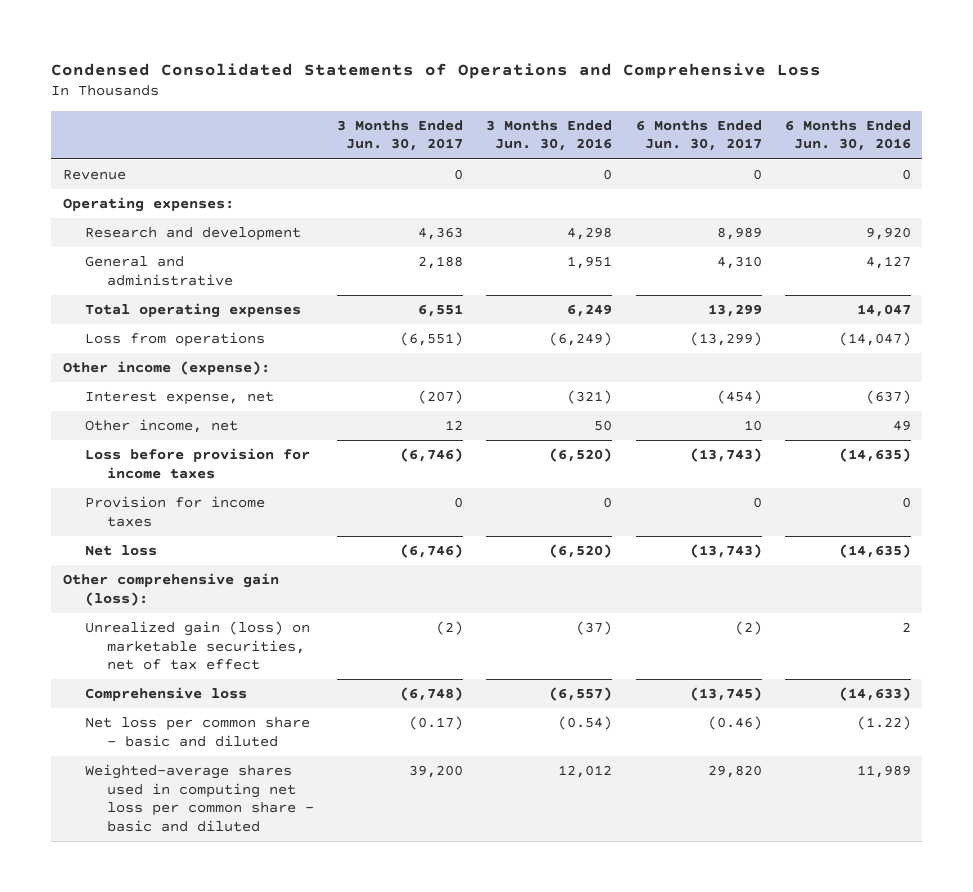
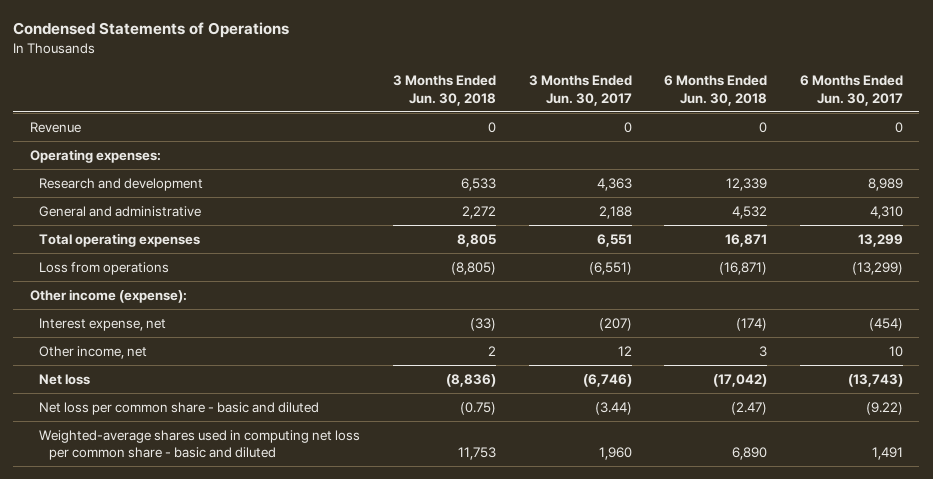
[51,62,822,79] Condensed Consolidated Statements of Operations and Comprehensive Loss -> [13,22,290,39] Condensed Statements of Operations
[486,119,613,152] 3 Months Ended Jun. 30, 2016 -> none
[784,119,911,152] 6 Months Ended Jun. 30, 2016 -> none
none -> [393,75,497,106] 3 Months Ended Jun. 30, 2018
none -> [664,75,768,106] 6 Months Ended Jun. 30, 2018
[84,448,310,479] Loss before provision for income taxes -> none
[84,496,265,527] Provision for income taxes -> none
[62,573,279,606] Other comprehensive gain (loss): -> none
[84,621,310,671] Unrealized gain (loss) on marketable securities, net of tax effect -> none
[84,687,247,702] Comprehensive loss -> none
[409,716,464,731] (0.17) -> [594,401,632,415] (3.44)
[707,716,762,731] (0.46) -> [866,401,904,415] (9.22)
[409,765,464,779] 39,200 -> [598,447,632,461] 1,960
[707,765,762,779] 29,820 -> [872,447,904,461] 1,491

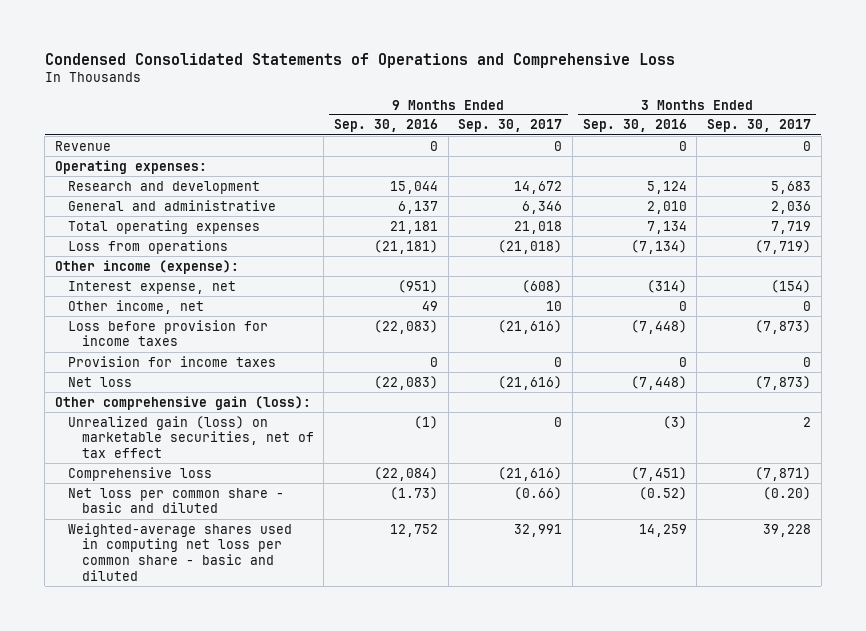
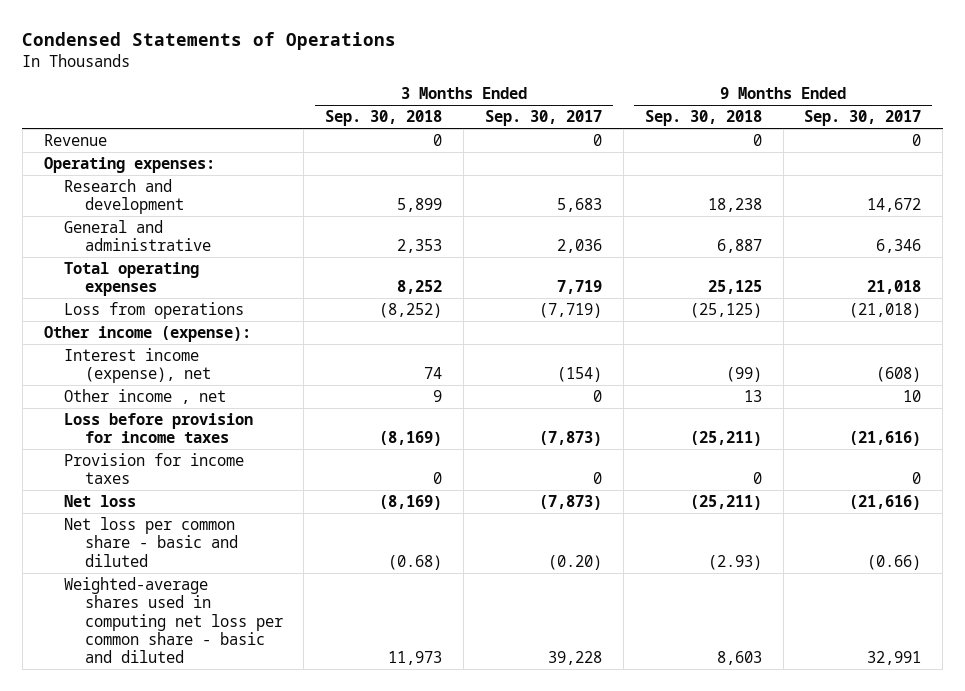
[44,52,675,68] Condensed Consolidated Statements of Operations and Comprehensive Loss -> [22,31,397,50] Condensed Statements of Operations
[334,119,439,133] Sep. 30, 2016 -> none
[582,119,687,133] Sep. 30, 2016 -> none
none -> [325,110,443,127] Sep. 30, 2018
none -> [644,110,762,127] Sep. 30, 2018
[68,280,237,294] Interest expense, net -> [64,348,211,384] Interest income (expense), net
[68,299,205,314] Other income, net -> [64,389,227,405] Other income , net
[55,395,312,410] Other comprehensive gain (loss): -> none
[68,415,314,459] Unrealized gain (loss) on marketable securities, net of tax effect -> none
[68,466,213,481] Comprehensive loss -> none

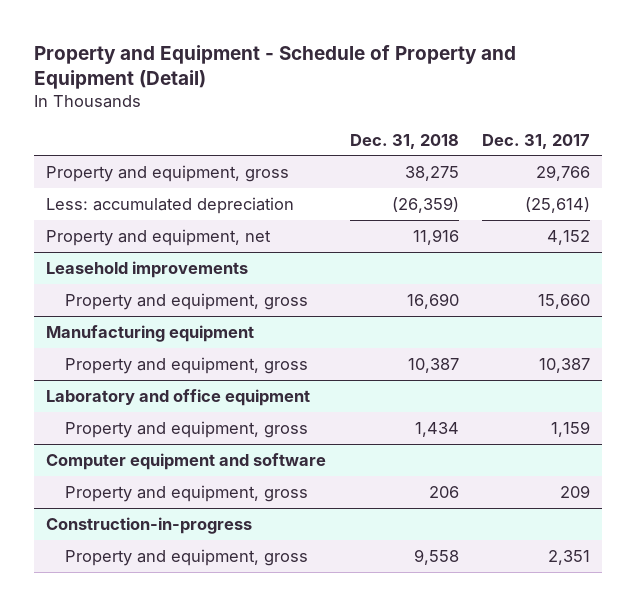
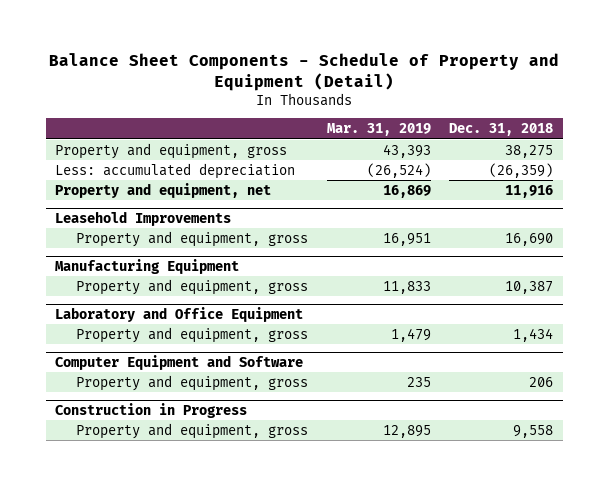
[34,44,517,90] Property and Equipment - Schedule of Property and Equipment (Detail) -> [49,53,560,91] Balance Sheet Components - Schedule of Property and Equipment (Detail)
[482,133,591,149] Dec. 31, 2017 -> none
none -> [326,123,431,137] Mar. 31, 2019
[46,260,249,278] Leasehold improvements -> [55,210,232,226] Leasehold Improvements
[46,324,255,342] Manufacturing equipment -> [55,258,240,274] Manufacturing Equipment
[46,388,311,406] Laboratory and office equipment -> [55,306,304,322] Laboratory and Office Equipment
[46,452,327,470] Computer equipment and software -> [55,354,304,370] Computer Equipment and Software
[46,516,253,534] Construction-in-progress -> [55,402,248,418] Construction in Progress

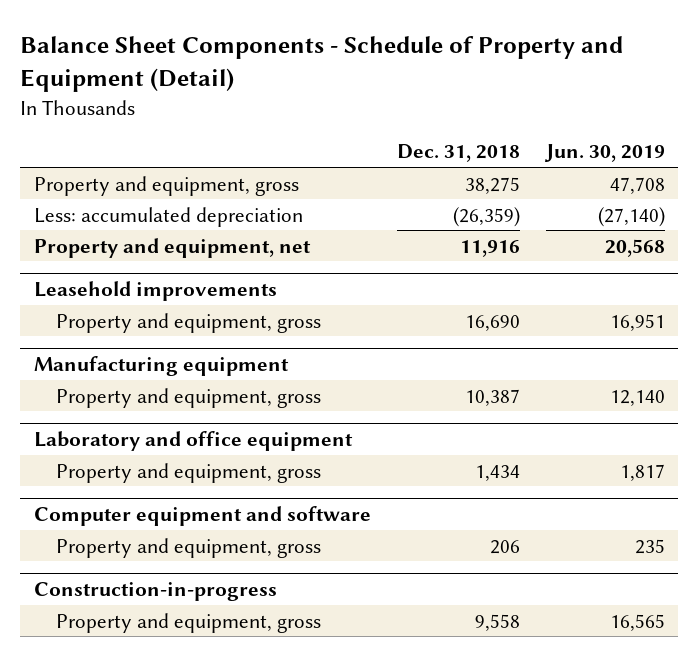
[326,123,431,137] Mar. 31, 2019 -> none
none -> [544,144,666,163] Jun. 30, 2019
[55,210,232,226] Leasehold Improvements -> [33,281,277,302] Leasehold improvements
[55,258,240,274] Manufacturing Equipment -> [33,356,289,377] Manufacturing equipment
[55,306,304,322] Laboratory and Office Equipment -> [33,431,353,452] Laboratory and office equipment
[55,354,304,370] Computer Equipment and Software -> [33,506,371,527] Computer equipment and software
[55,402,248,418] Construction in Progress -> [33,582,277,602] Construction-in-progress

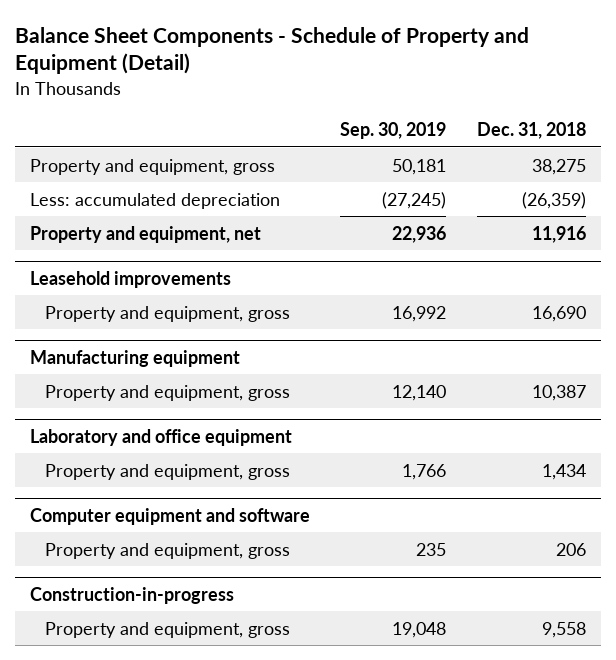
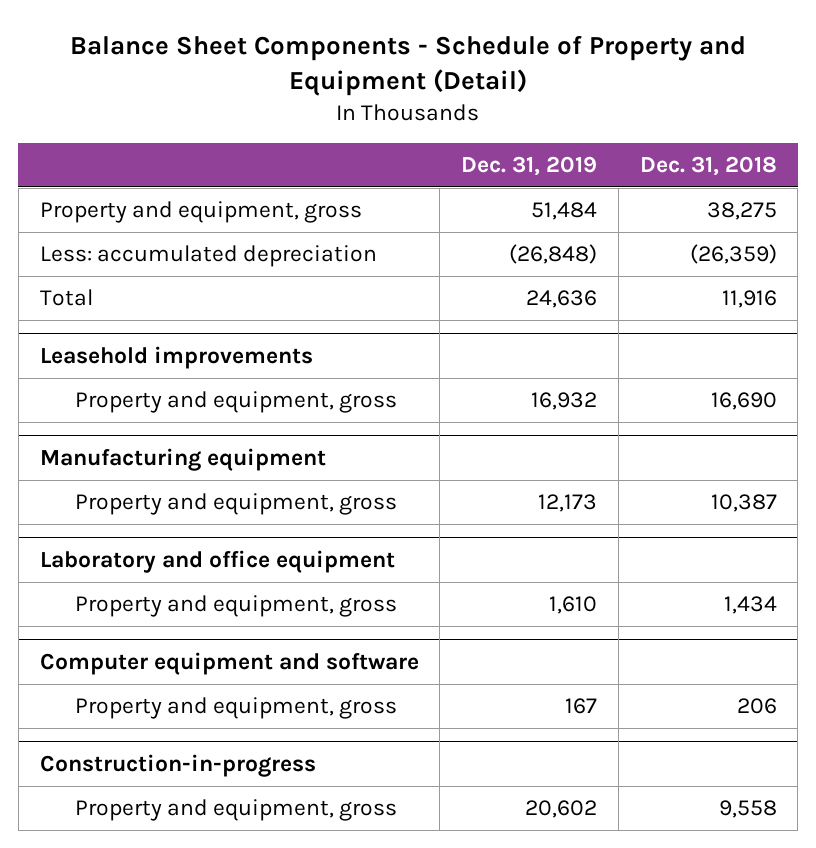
[340,122,447,140] Sep. 30, 2019 -> none
none -> [461,155,598,176] Dec. 31, 2019
[29,225,261,243] Property and equipment, net -> [39,289,93,307] Total

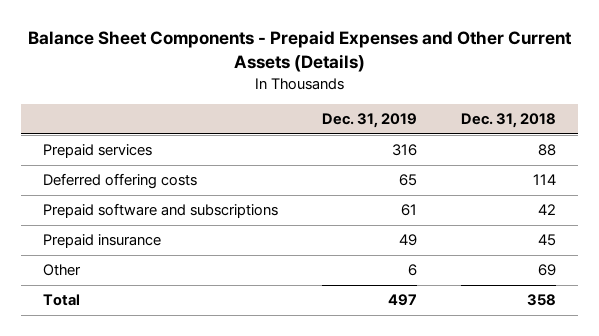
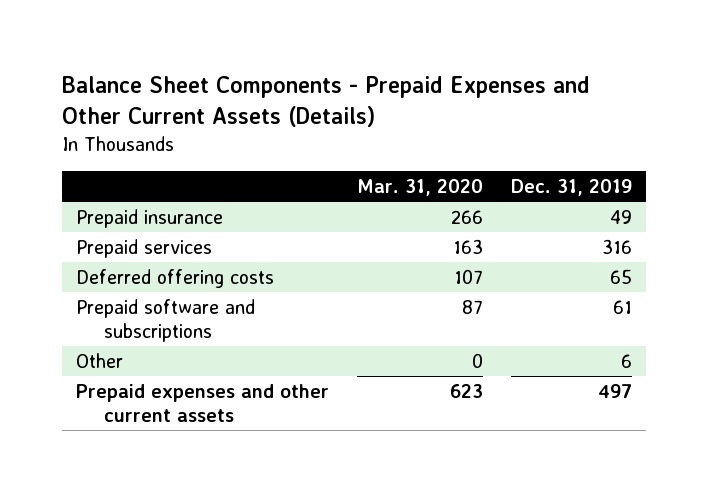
[461,113,557,129] Dec. 31, 2018 -> none
none -> [357,178,484,196] Mar. 31, 2020
[42,234,161,249] Prepaid insurance -> [76,208,224,228] Prepaid insurance
[42,294,80,307] Total -> [76,383,330,422] Prepaid expenses and other current assets

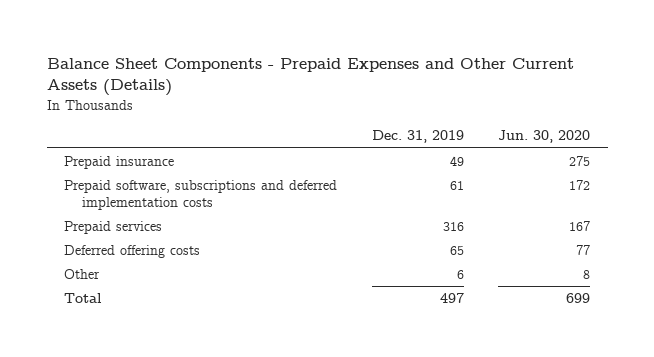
[357,178,484,196] Mar. 31, 2020 -> none
none -> [498,130,591,144] Jun. 30, 2020
none -> [63,179,337,210] Prepaid software, subscriptions and deferred implementation costs
[76,298,256,342] Prepaid software and subscriptions -> none
[76,383,330,422] Prepaid expenses and other current assets -> [63,292,102,303] Total

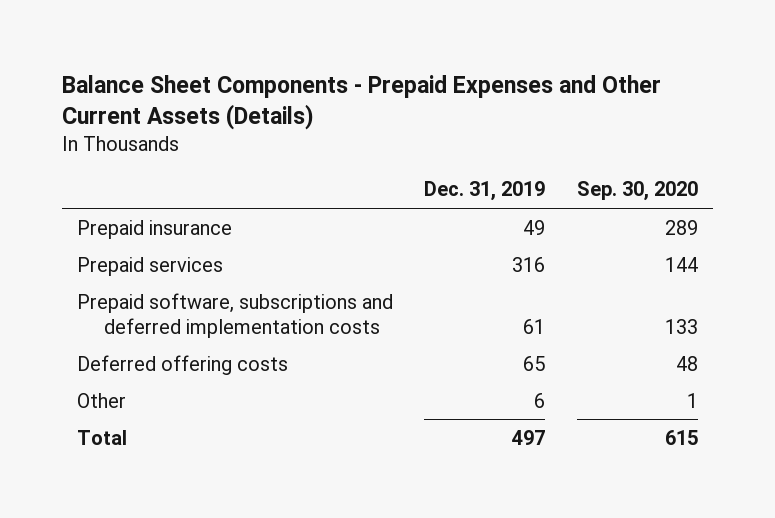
[498,130,591,144] Jun. 30, 2020 -> none
none -> [576,181,698,202] Sep. 30, 2020
[63,179,337,210] Prepaid software, subscriptions and deferred implementation costs -> [77,292,394,338] Prepaid software, subscriptions and deferred implementation costs

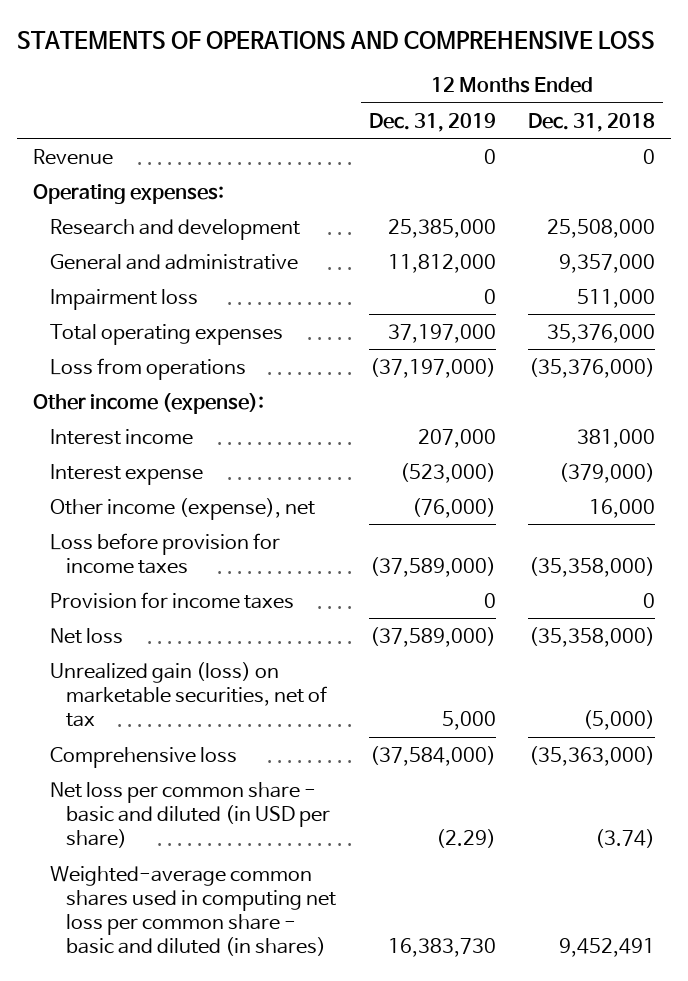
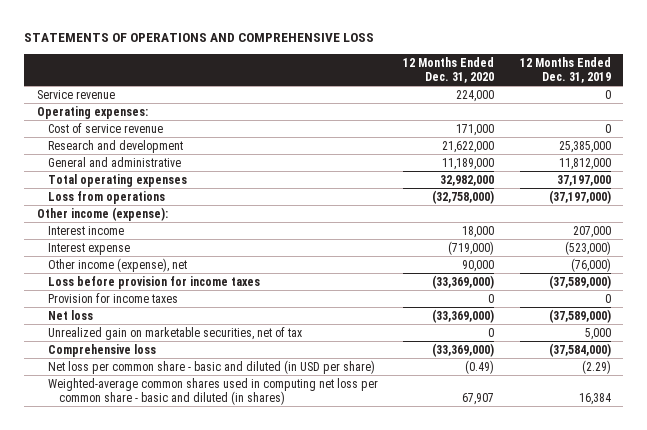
[527,112,655,132] Dec. 31, 2018 -> none
none -> [403,56,495,83] 12 Months Ended Dec. 31, 2020
[32,148,113,165] Revenue -> [36,89,115,99] Service revenue
none -> [47,122,163,133] Cost of service revenue
[49,288,198,310] Impairment loss -> none
[49,661,328,728] Unrealized gain (loss) on marketable securities, net of tax -> [47,326,302,340] Unrealized gain on marketable securities, net of tax
[387,938,496,958] 16,383,730 -> [578,392,611,405] 16,384

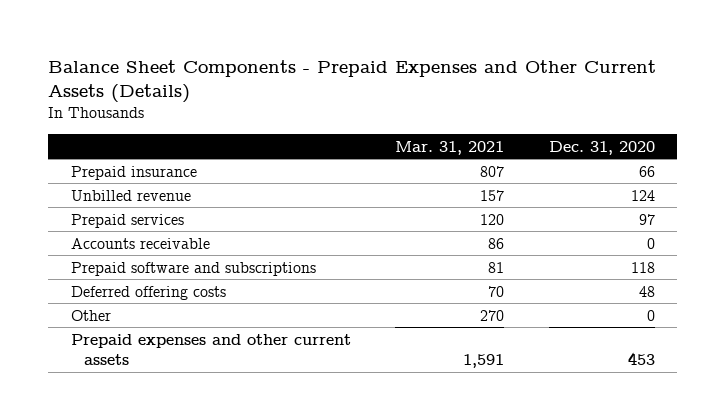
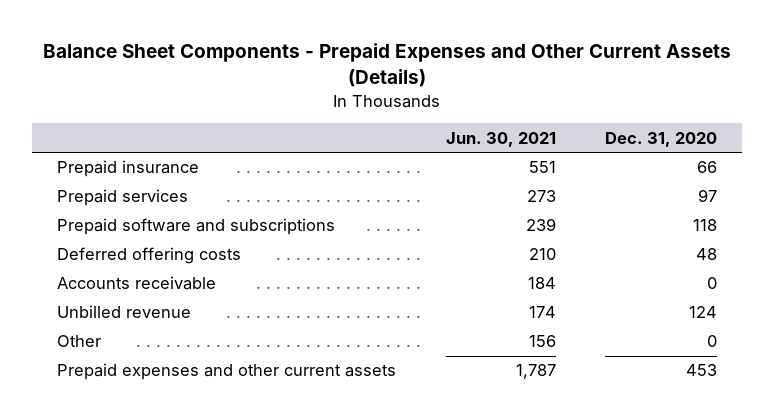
[395,140,505,155] Mar. 31, 2021 -> none
none -> [445,131,556,147] Jun. 30, 2021
[70,237,210,249] Accounts receivable -> [57,276,217,291] Accounts receivable
[70,189,191,201] Unbilled revenue -> [57,305,192,319] Unbilled revenue

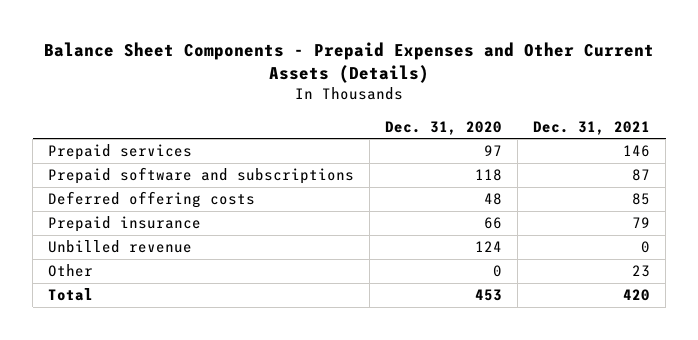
[445,131,556,147] Jun. 30, 2021 -> none
none -> [533,120,651,135] Dec. 31, 2021
[57,276,217,291] Accounts receivable -> none
[57,160,200,178] Prepaid insurance -> [48,216,202,233] Prepaid insurance
[57,363,397,381] Prepaid expenses and other current assets -> [48,288,94,302] Total

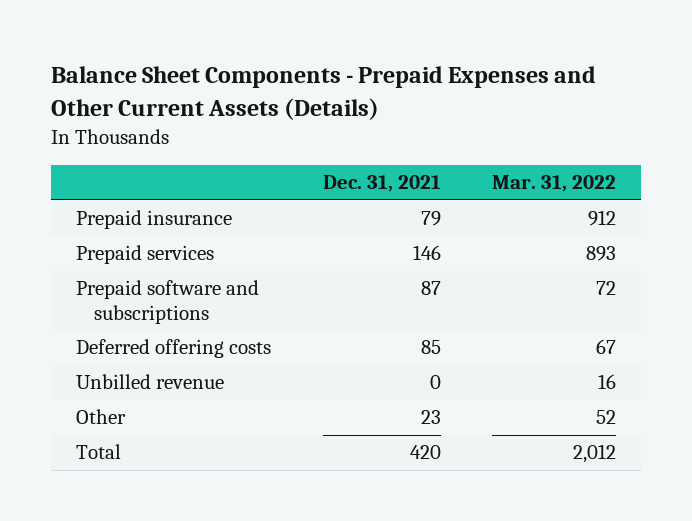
[385,120,503,135] Dec. 31, 2020 -> none
none -> [491,175,616,193] Mar. 31, 2022
[48,216,202,233] Prepaid insurance -> [76,210,233,230] Prepaid insurance

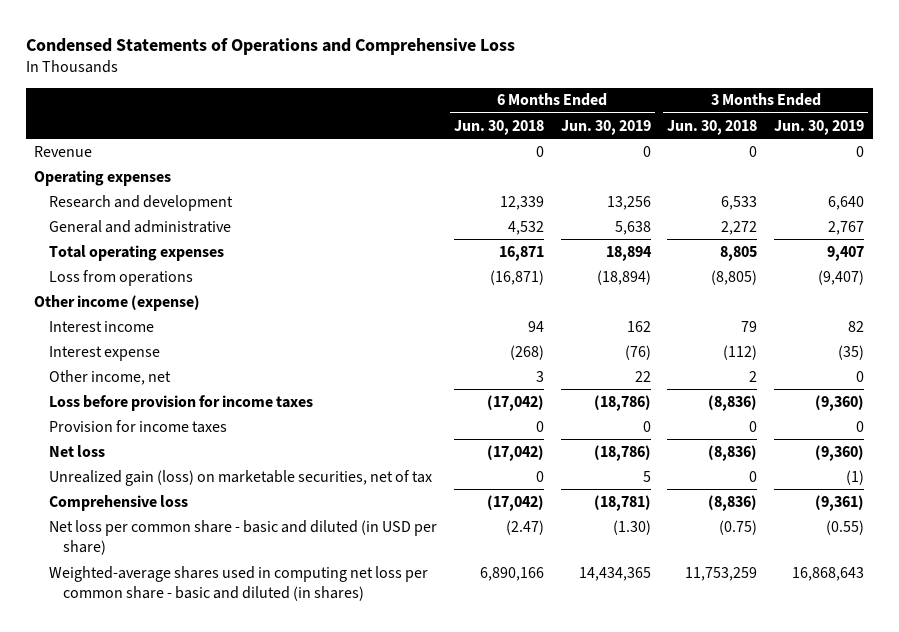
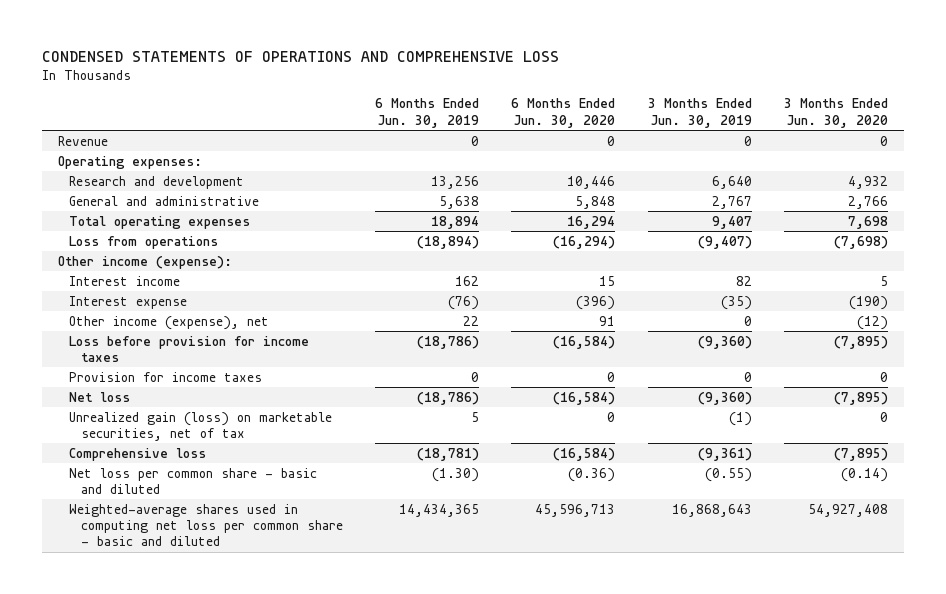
[26,37,516,55] Condensed Statements of Operations and Comprehensive Loss -> [41,51,559,63] CONDENSED STATEMENTS OF OPERATIONS AND COMPREHENSIVE LOSS
[453,119,544,135] Jun. 30, 2018 -> none
[667,119,758,135] Jun. 30, 2018 -> none
none -> [511,98,616,128] 6 Months Ended Jun. 30, 2020
none -> [784,98,889,128] 3 Months Ended Jun. 30, 2020
[34,169,172,186] Operating expenses -> [57,155,202,169] Operating expenses:
[34,294,201,311] Other income (expense) -> [57,255,232,269] Other income (expense):
[48,369,171,385] Other income, net -> [69,315,270,330] Other income (expense), net
[48,519,437,556] Net loss per common share - basic and diluted (in USD per share) -> [69,467,318,494] Net loss per common share - basic and diluted
[48,565,428,602] Weighted-average shares used in computing net loss per common share - basic and diluted (in shares) -> [69,503,343,547] Weighted-average shares used in computing net loss per common share - basic and diluted

